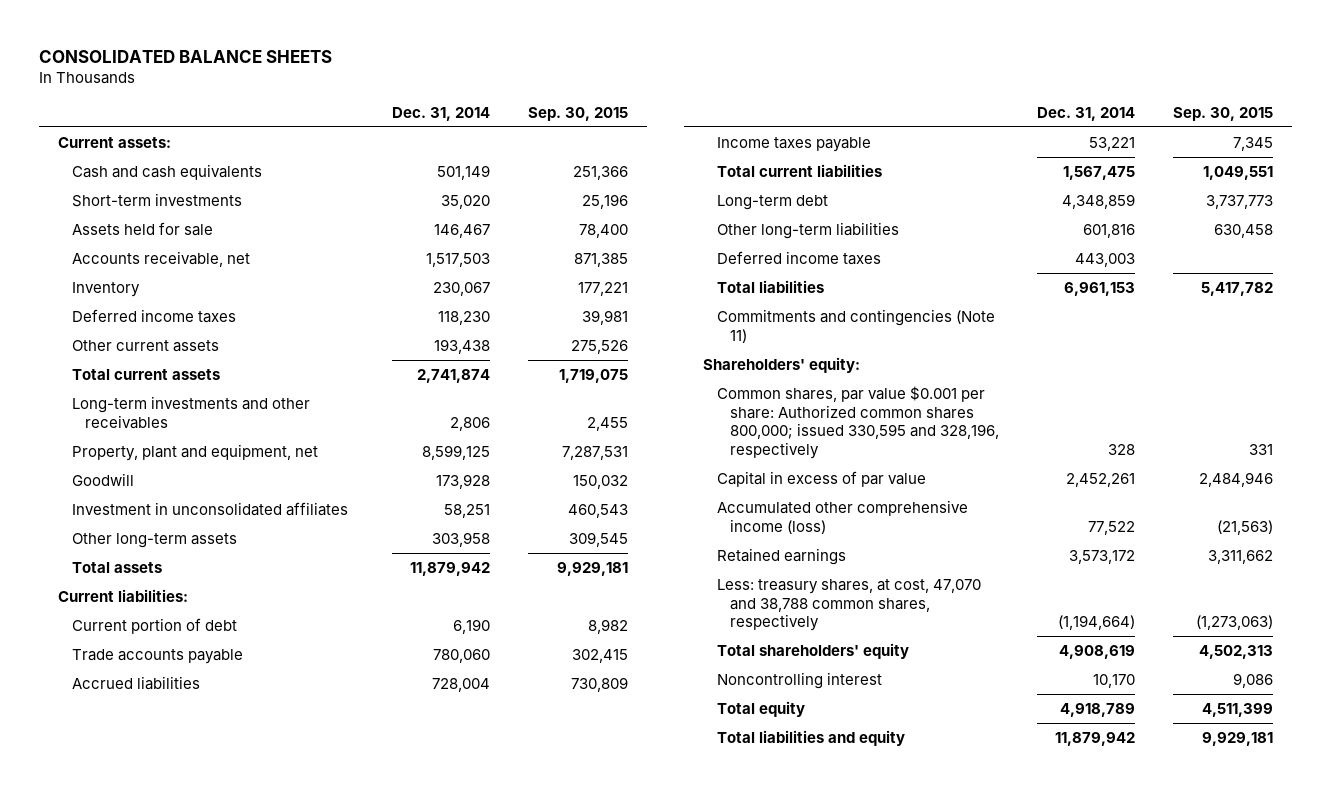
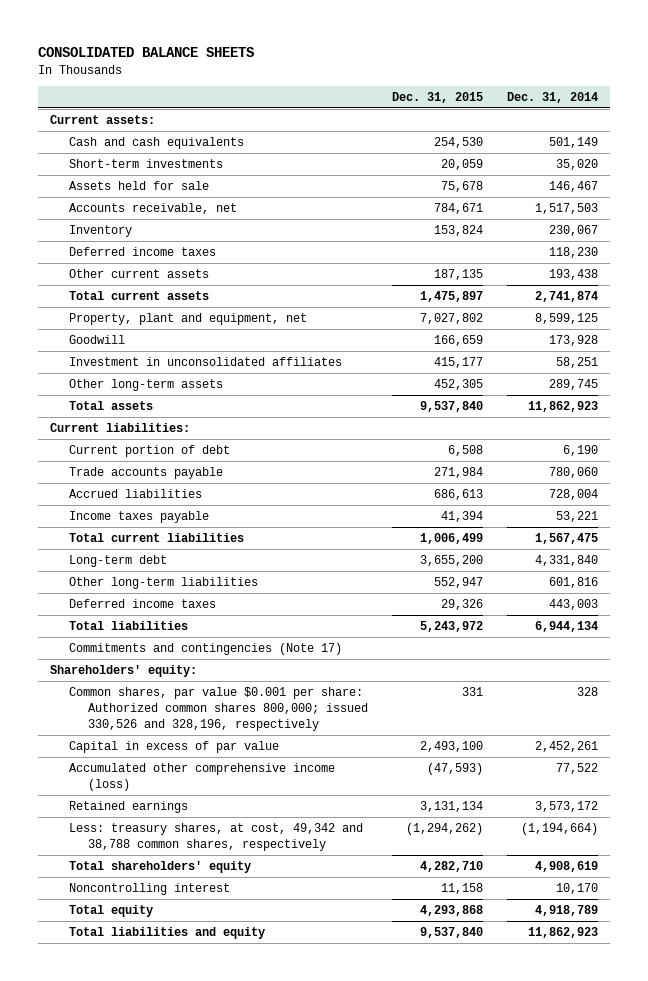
[528,106,629,121] Sep. 30, 2015 -> none
none -> [392,91,484,103] Dec. 31, 2015
[71,396,310,429] Long-term investments and other receivables -> none
[432,532,491,548] 303,958 -> [548,379,598,391] 289,745
[410,562,491,577] 11,879,942 -> [527,401,598,413] 11,862,923
[1062,194,1136,210] 4,348,859 -> [534,555,598,567] 4,331,840
[1064,282,1136,297] 6,961,153 -> [534,621,598,633] 6,944,134
[716,309,995,343] Commitments and contingencies (Note 11) -> [69,643,343,656] Commitments and contingencies (Note 17)
[716,386,1000,459] Common shares, par value $0.001 per share: Authorized common shares 800,000; issued 330,595 and 328,196, respectively -> [69,687,369,731] Common shares, par value $0.001 per share: Authorized common shares 800,000; issued 330,526 and 328,196, respectively
[716,579,981,632] Less: treasury shares, at cost, 47,070 and 38,788 common shares, respectively -> [69,823,364,851] Less: treasury shares, at cost, 49,342 and 38,788 common shares, respectively
[1055,732,1136,747] 11,879,942 -> [527,927,598,939] 11,862,923

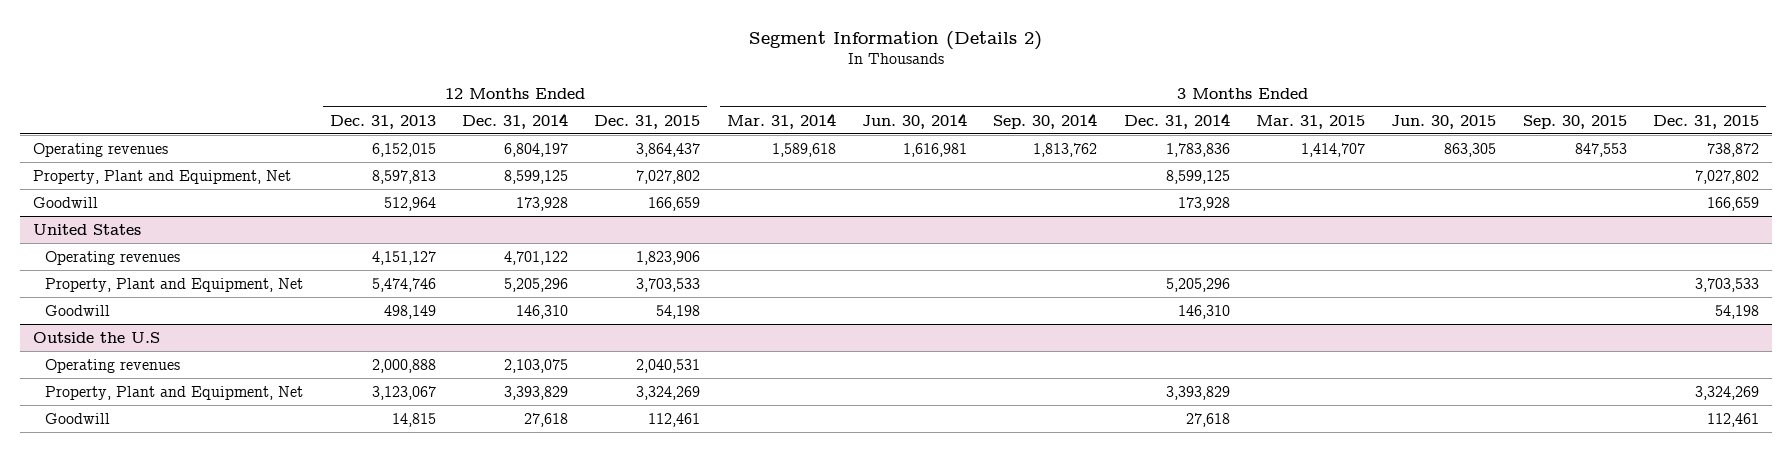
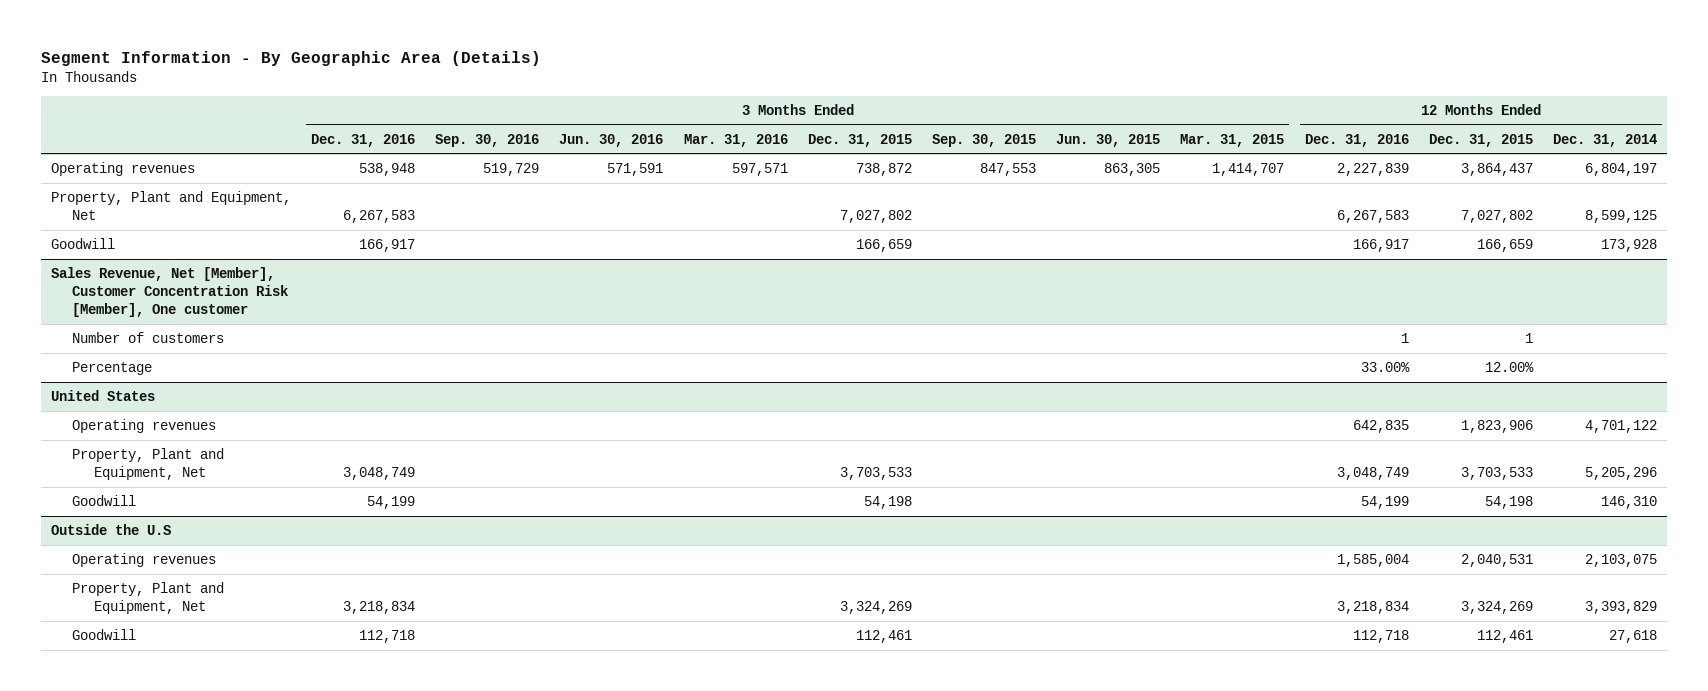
[748,30,1042,50] Segment Information (Details 2) -> [40,50,541,66] Segment Information - By Geographic Area (Details)
[329,114,436,129] Dec. 31, 2013 -> none
[726,112,836,129] Mar. 31, 2014 -> none
[862,112,968,129] Jun. 30, 2014 -> none
[993,112,1098,129] Sep. 30, 2014 -> none
[1123,112,1230,129] Dec. 31, 2014 -> none
none -> [310,133,415,147] Dec. 31, 2016
none -> [435,133,540,147] Sep. 30, 2016
none -> [559,133,664,147] Jun. 30, 2016
none -> [683,133,788,147] Mar. 31, 2016
none -> [1304,133,1409,147] Dec. 31, 2016
none -> [50,267,289,318] Sales Revenue, Net [Member], Customer Concentration Risk [Member], One customer
none -> [72,332,225,344] Number of customers
none -> [72,362,153,376] Percentage

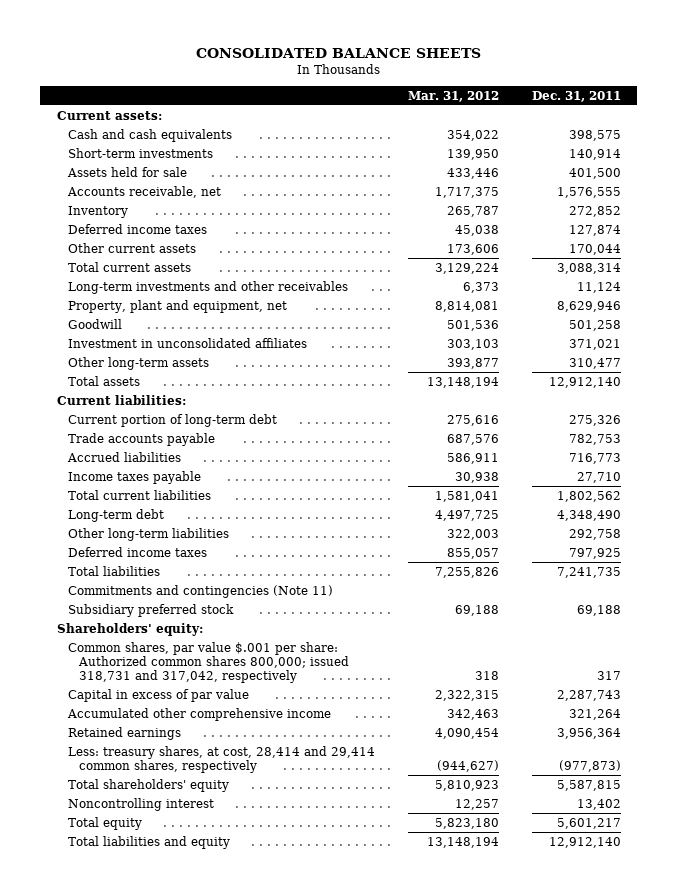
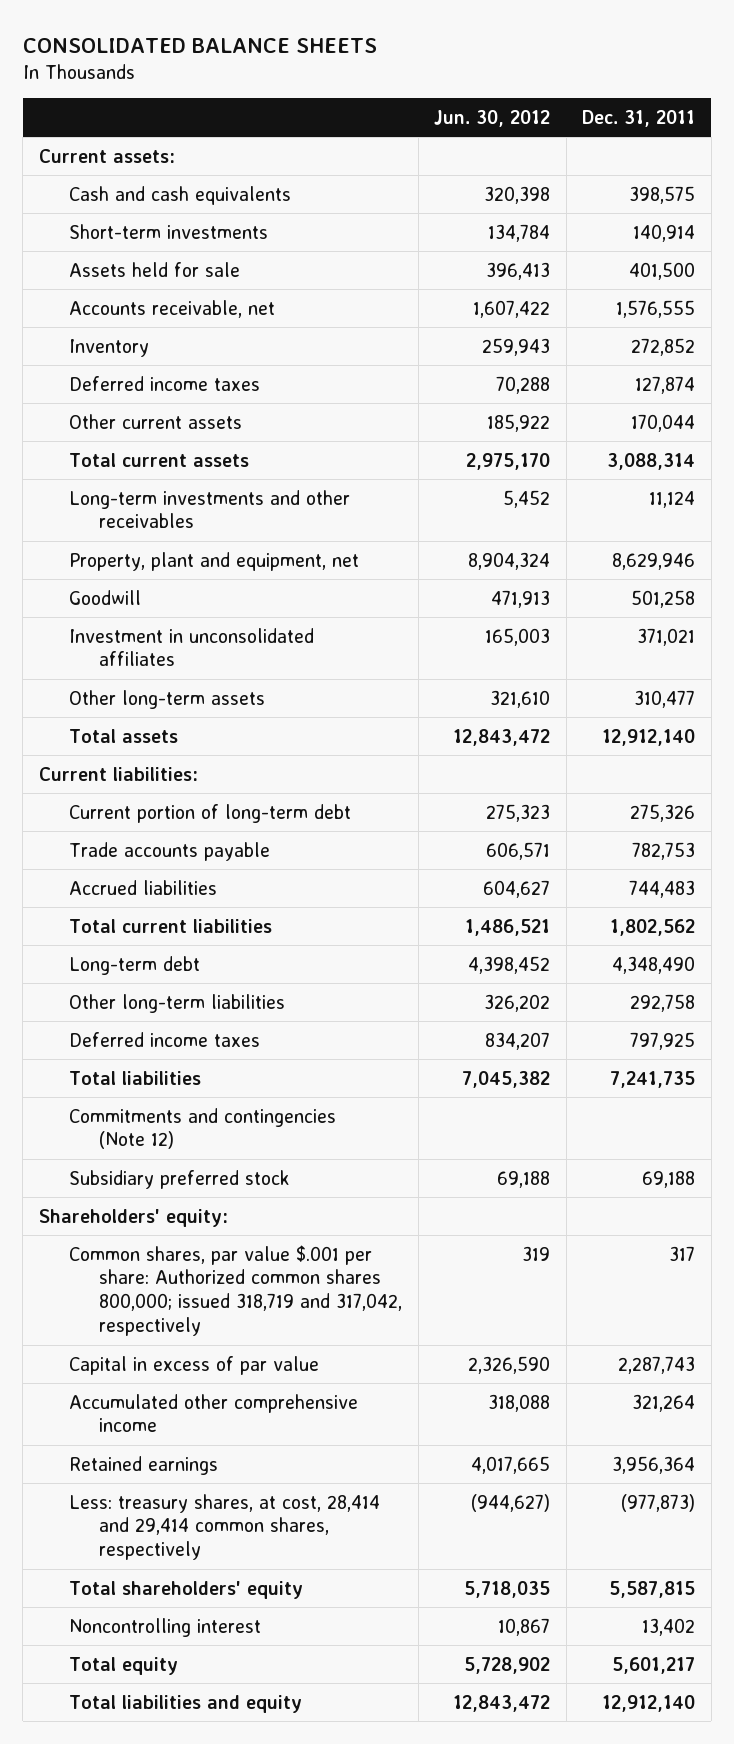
[407,90,499,102] Mar. 31, 2012 -> none
none -> [434,109,551,127] Jun. 30, 2012
[67,470,201,484] Income taxes payable -> none
[568,452,621,464] 716,773 -> [629,879,696,898] 744,483
[67,584,333,598] Commitments and contingencies (Note 11) -> [69,1107,337,1150] Commitments and contingencies (Note 12)
[67,641,349,683] Common shares, par value $.001 per share: Authorized common shares 800,000; issued 318,731 and 317,042, respectively -> [69,1244,403,1337] Common shares, par value $.001 per share: Authorized common shares 800,000; issued 318,719 and 317,042, respectively

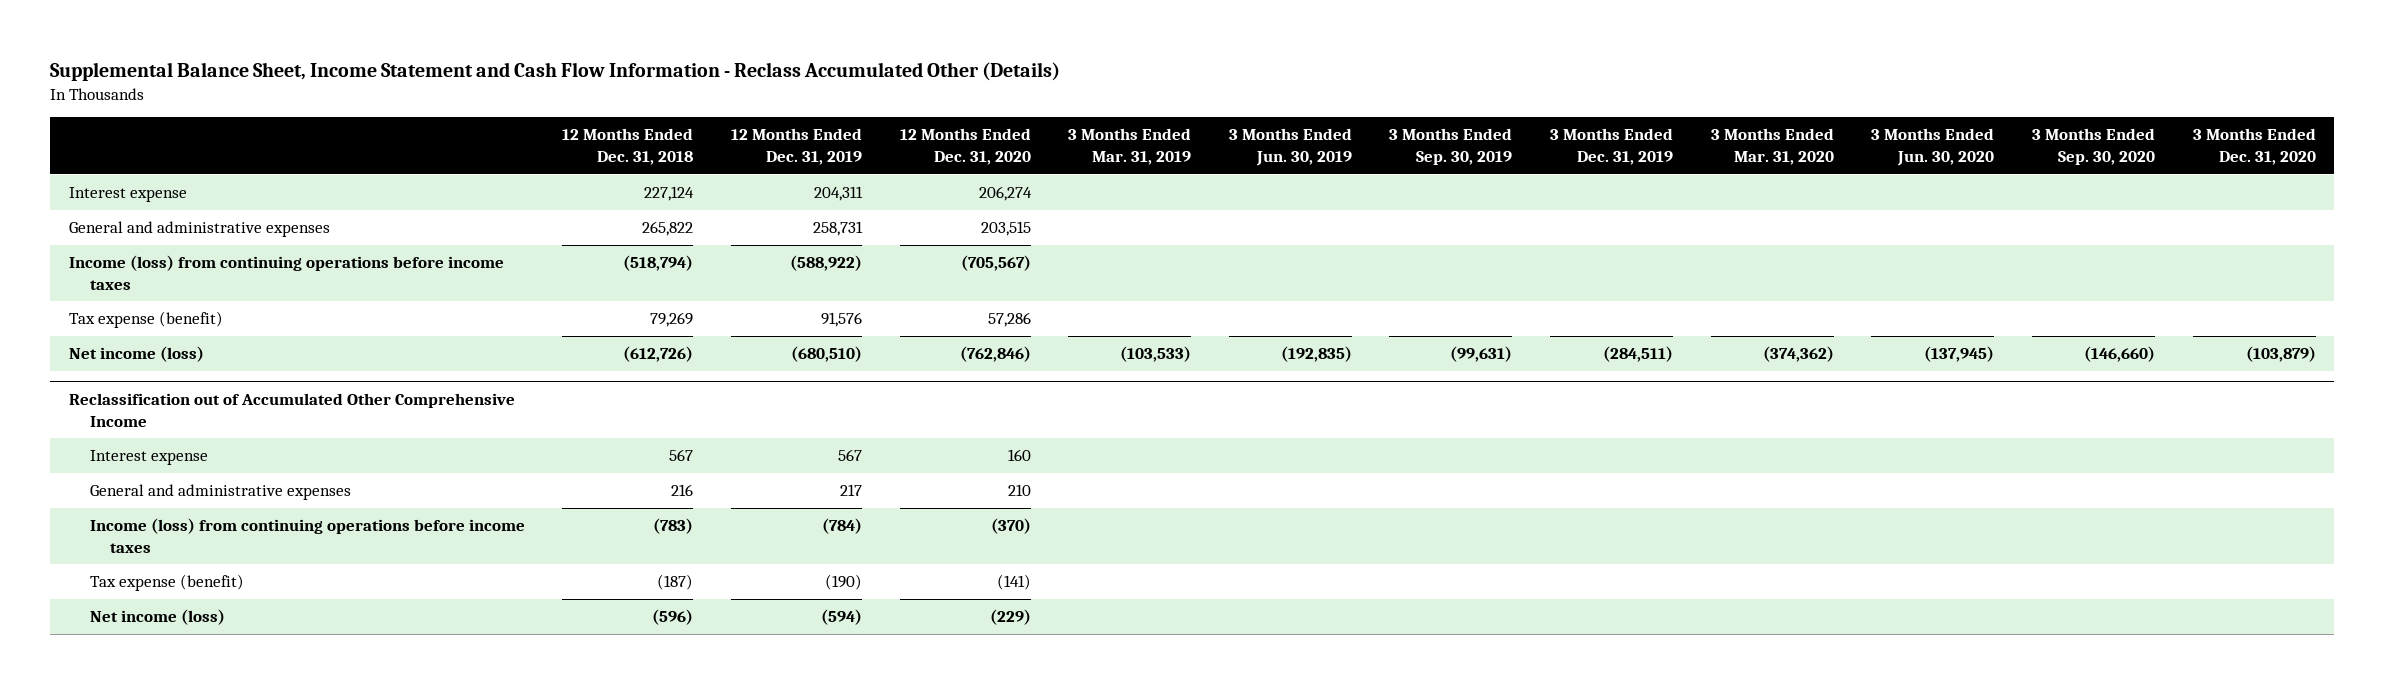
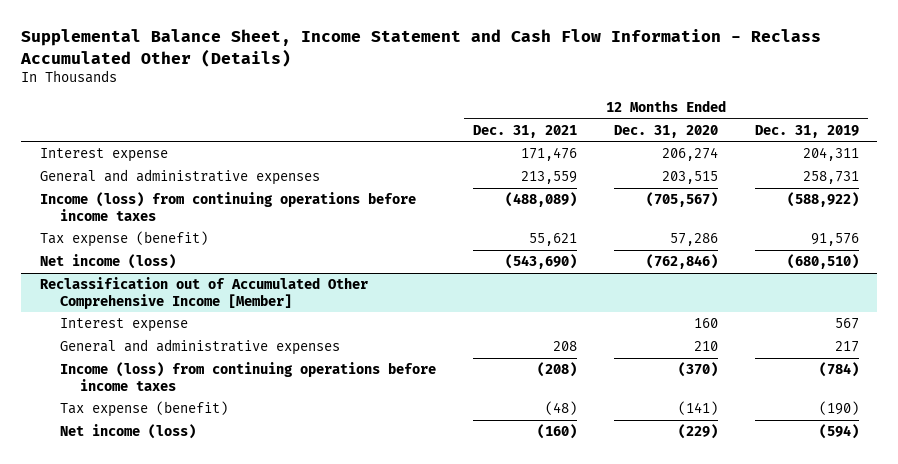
[562,128,694,166] 12 Months Ended Dec. 31, 2018 -> none
[1068,128,1192,166] 3 Months Ended Mar. 31, 2019 -> none
[1228,128,1352,167] 3 Months Ended Jun. 30, 2019 -> none
[1389,128,1513,166] 3 Months Ended Sep. 30, 2019 -> none
[1550,128,1674,166] 3 Months Ended Dec. 31, 2019 -> none
[1710,128,1834,166] 3 Months Ended Mar. 31, 2020 -> none
[1871,128,1995,167] 3 Months Ended Jun. 30, 2020 -> none
[2031,128,2155,166] 3 Months Ended Sep. 30, 2020 -> none
[2192,128,2316,166] 3 Months Ended Dec. 31, 2020 -> none
none -> [472,124,577,138] Dec. 31, 2021
[69,393,516,427] Reclassification out of Accumulated Other Comprehensive Income -> [39,277,368,309] Reclassification out of Accumulated Other Comprehensive Income [Member]

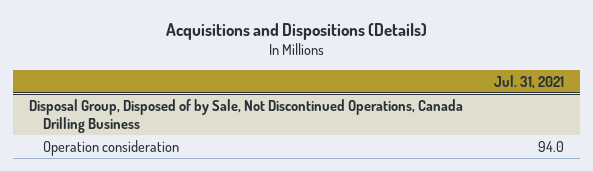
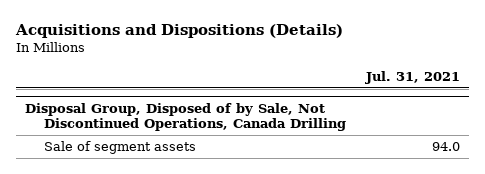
[28,98,463,134] Disposal Group, Disposed of by Sale, Not Discontinued Operations, Canada Drilling Business -> [25,102,347,132] Disposal Group, Disposed of by Sale, Not Discontinued Operations, Canada Drilling
[42,139,179,156] Operation consideration -> [44,141,197,155] Sale of segment assets

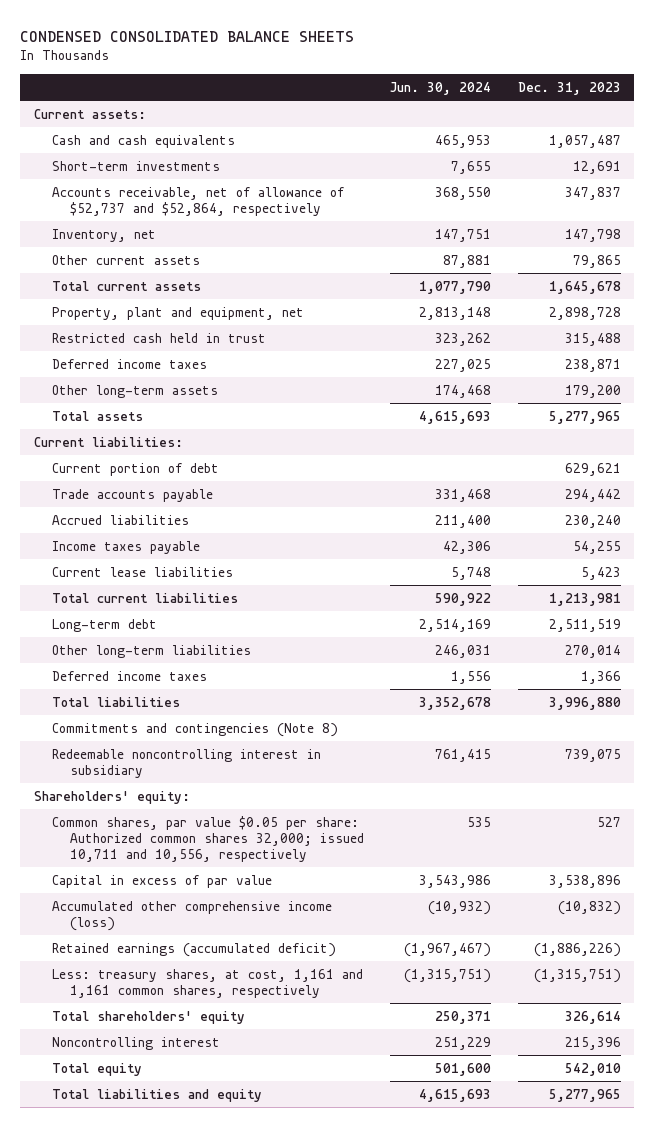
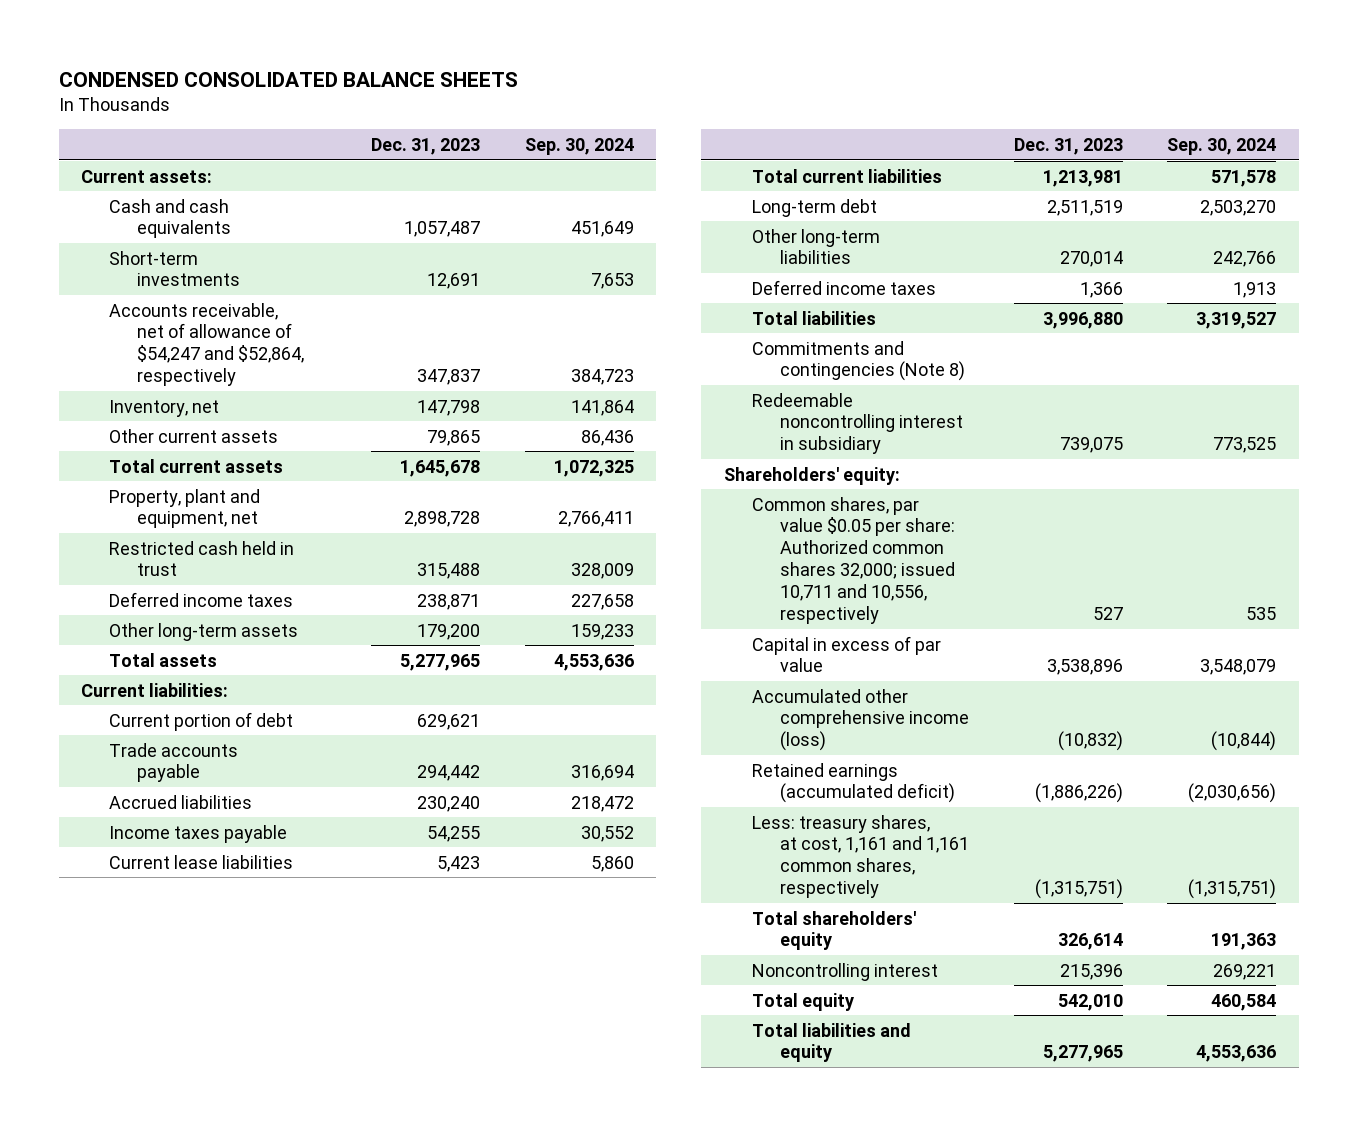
[390,81,492,95] Jun. 30, 2024 -> none
none -> [524,137,634,155] Sep. 30, 2024
[51,186,344,216] Accounts receivable, net of allowance of $52,737 and $52,864, respectively -> [109,302,305,387] Accounts receivable, net of allowance of $54,247 and $52,864, respectively

